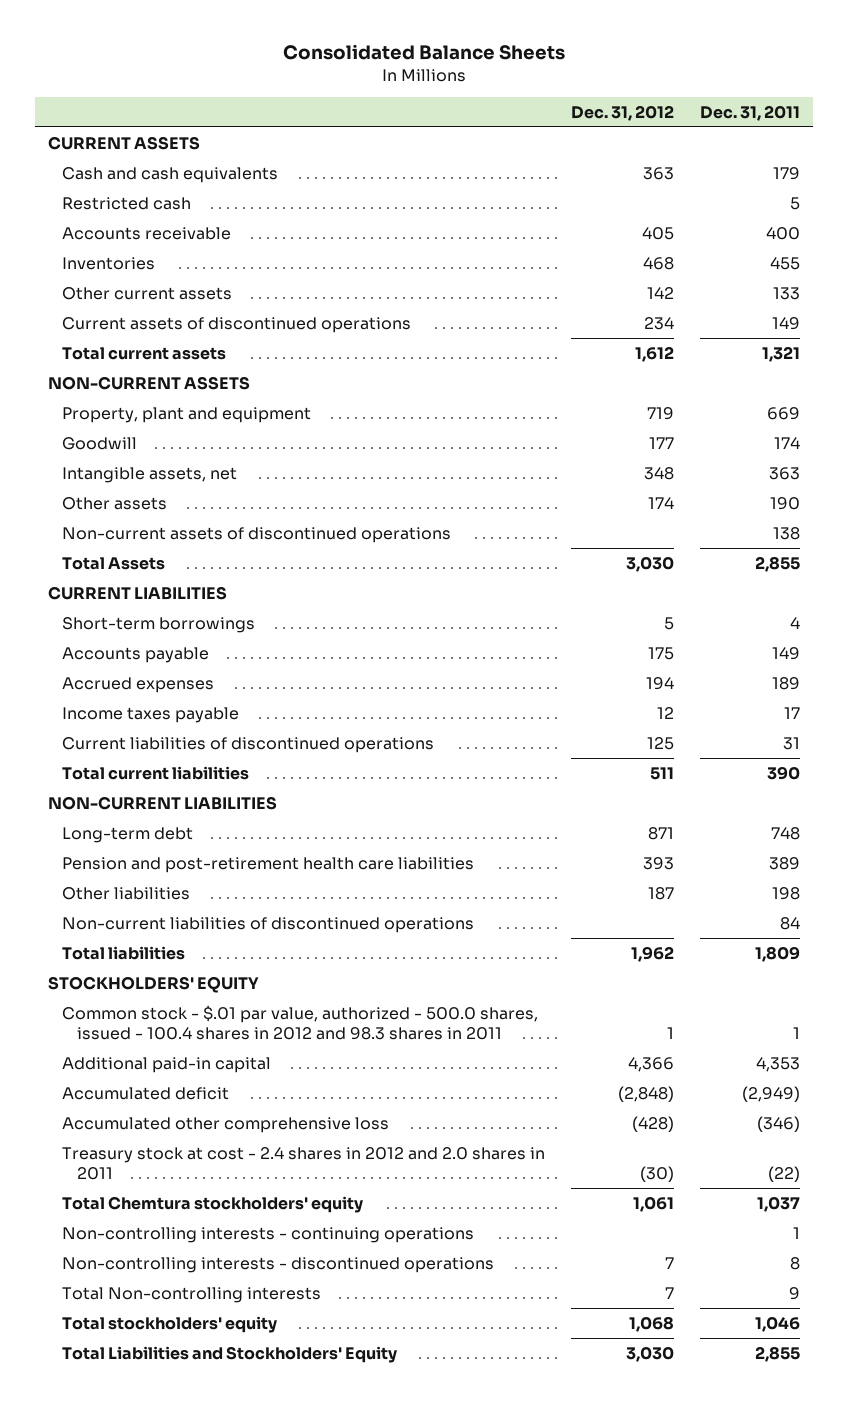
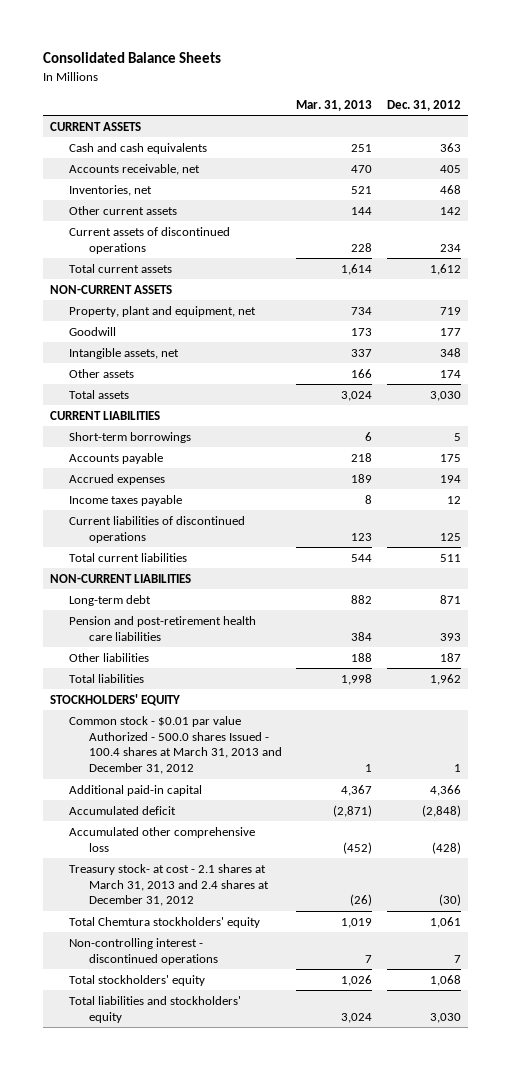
[700,104,801,121] Dec. 31, 2011 -> none
none -> [296,99,373,111] Mar. 31, 2013
[62,196,192,210] Restricted cash -> none
[62,226,232,240] Accounts receivable -> [69,163,201,175] Accounts receivable, net
[62,256,156,270] Inventories -> [69,184,153,196] Inventories, net
[62,406,312,423] Property, plant and equipment -> [69,305,257,317] Property, plant and equipment, net
[62,526,452,543] Non-current assets of discontinued operations -> none
[62,556,166,570] Total Assets -> [69,389,130,399] Total assets
[62,916,475,933] Non-current liabilities of discontinued operations -> none
[62,1004,539,1041] Common stock - $.01 par value, authorized - 500.0 shares, issued - 100.4 shares in 2012 and 98.3 shares in 2011 -> [69,715,282,775] Common stock - $0.01 par value Authorized - 500.0 shares Issued - 100.4 shares at March 31, 2013 and December 31, 2012
[62,1146,546,1181] Treasury stock at cost - 2.4 shares in 2012 and 2.0 shares in 2011 -> [69,863,269,907] Treasury stock- at cost - 2.1 shares at March 31, 2013 and 2.4 shares at December 31, 2012
[62,1226,475,1243] Non-controlling interests - continuing operations -> none
[62,1286,322,1303] Total Non-controlling interests -> none
[62,1256,495,1273] Non-controlling interests - discontinued operations -> [69,937,218,965] Non-controlling interest - discontinued operations
[62,1345,398,1363] Total Liabilities and Stockholders' Equity -> [69,995,242,1023] Total liabilities and stockholders' equity

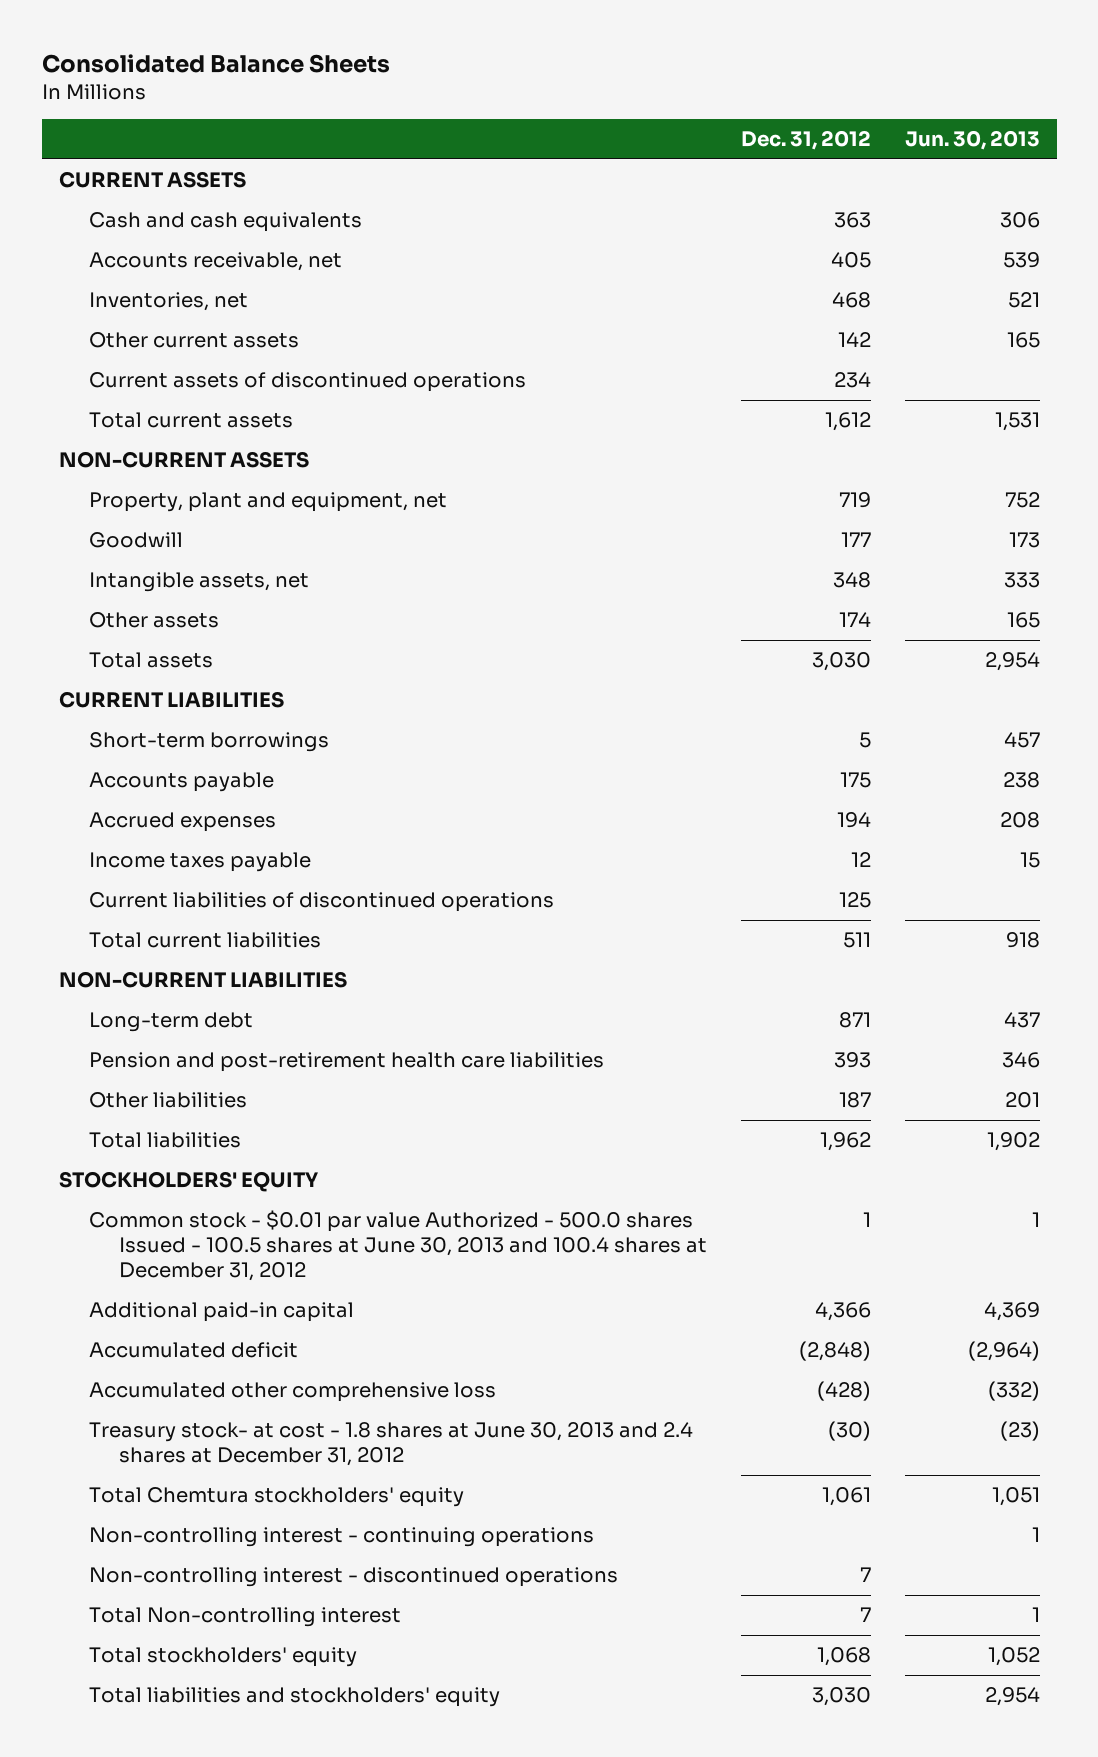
[296,99,373,111] Mar. 31, 2013 -> none
none -> [904,130,1040,151] Jun. 30, 2013
[69,715,282,775] Common stock - $0.01 par value Authorized - 500.0 shares Issued - 100.4 shares at March 31, 2013 and December 31, 2012 -> [88,1210,708,1282] Common stock - $0.01 par value Authorized - 500.0 shares Issued - 100.5 shares at June 30, 2013 and 100.4 shares at December 31, 2012
[69,863,269,907] Treasury stock- at cost - 2.1 shares at March 31, 2013 and 2.4 shares at December 31, 2012 -> [88,1422,693,1467] Treasury stock- at cost - 1.8 shares at June 30, 2013 and 2.4 shares at December 31, 2012
none -> [88,1527,594,1548] Non-controlling interest - continuing operations
none -> [88,1607,401,1628] Total Non-controlling interest

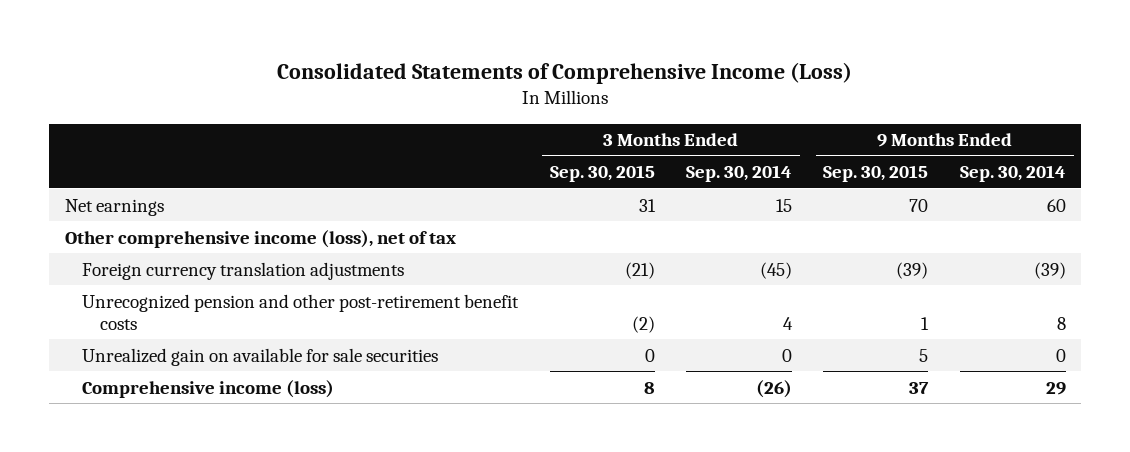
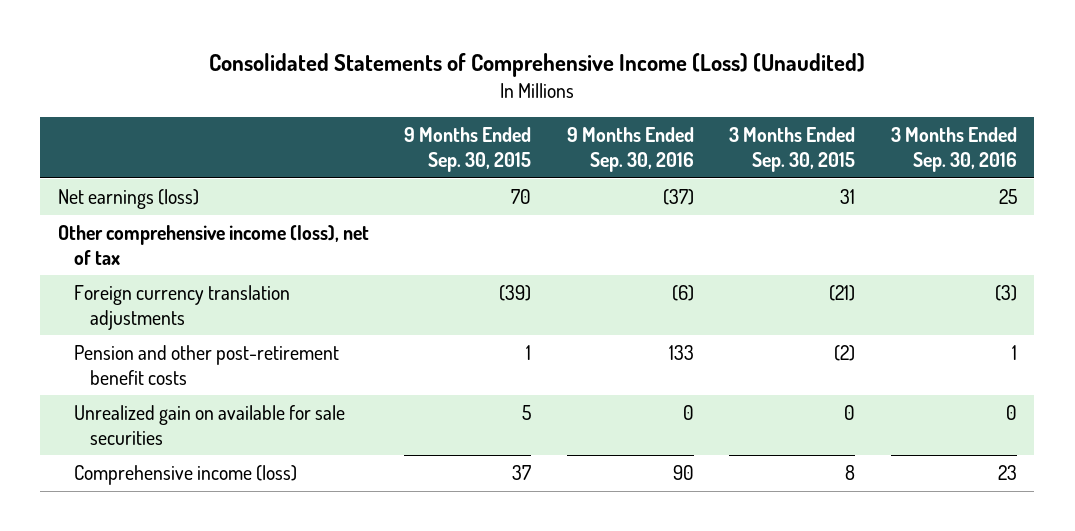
[277,61,853,84] Consolidated Statements of Comprehensive Income (Loss) -> [209,52,866,77] Consolidated Statements of Comprehensive Income (Loss) (Unaudited)
[685,165,792,183] Sep. 30, 2014 -> none
[959,165,1066,183] Sep. 30, 2014 -> none
none -> [566,127,694,172] 9 Months Ended Sep. 30, 2016
none -> [890,127,1017,172] 3 Months Ended Sep. 30, 2016
[64,198,164,216] Net earnings -> [58,189,200,210] Net earnings (loss)
[82,293,520,330] Unrecognized pension and other post-retirement benefit costs -> [74,345,340,385] Pension and other post-retirement benefit costs

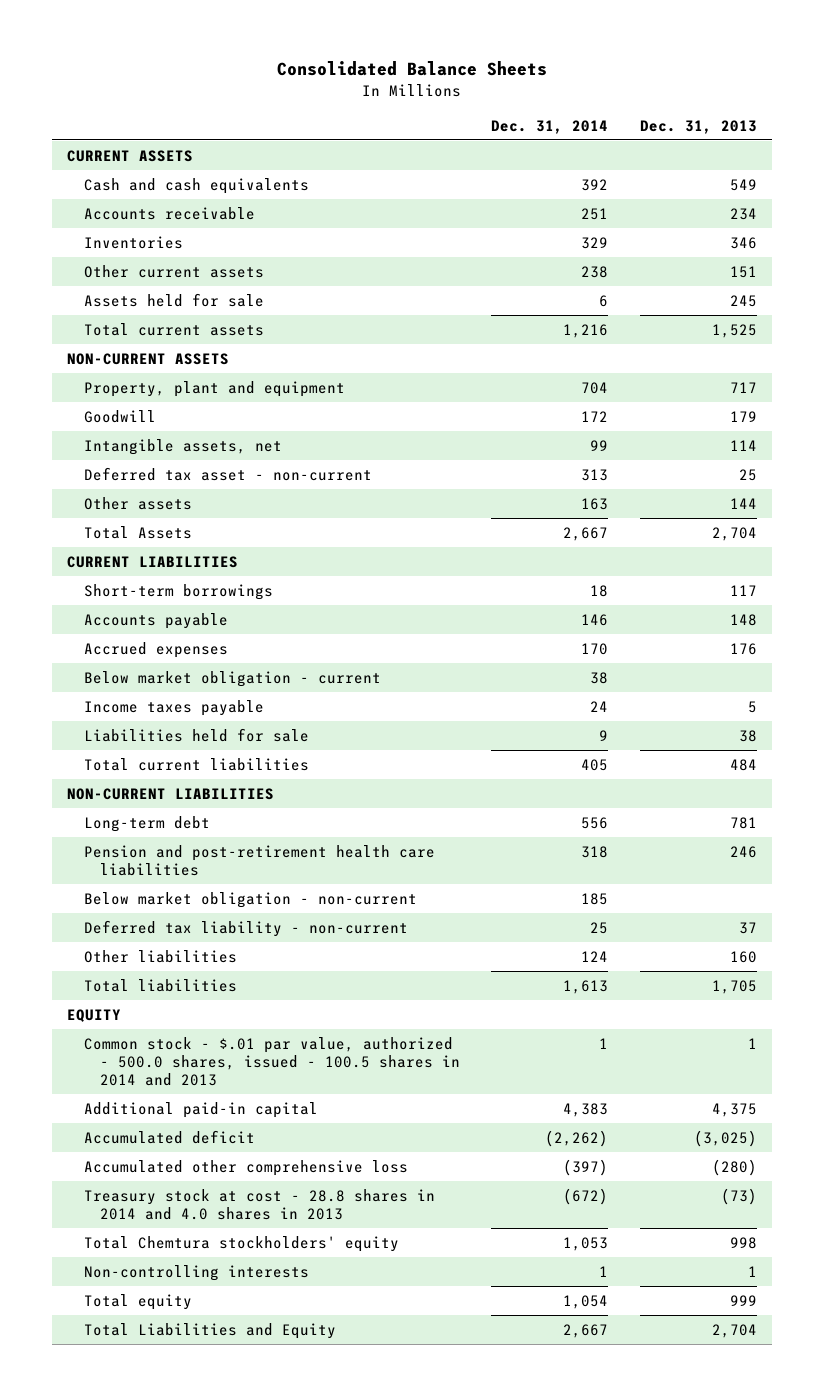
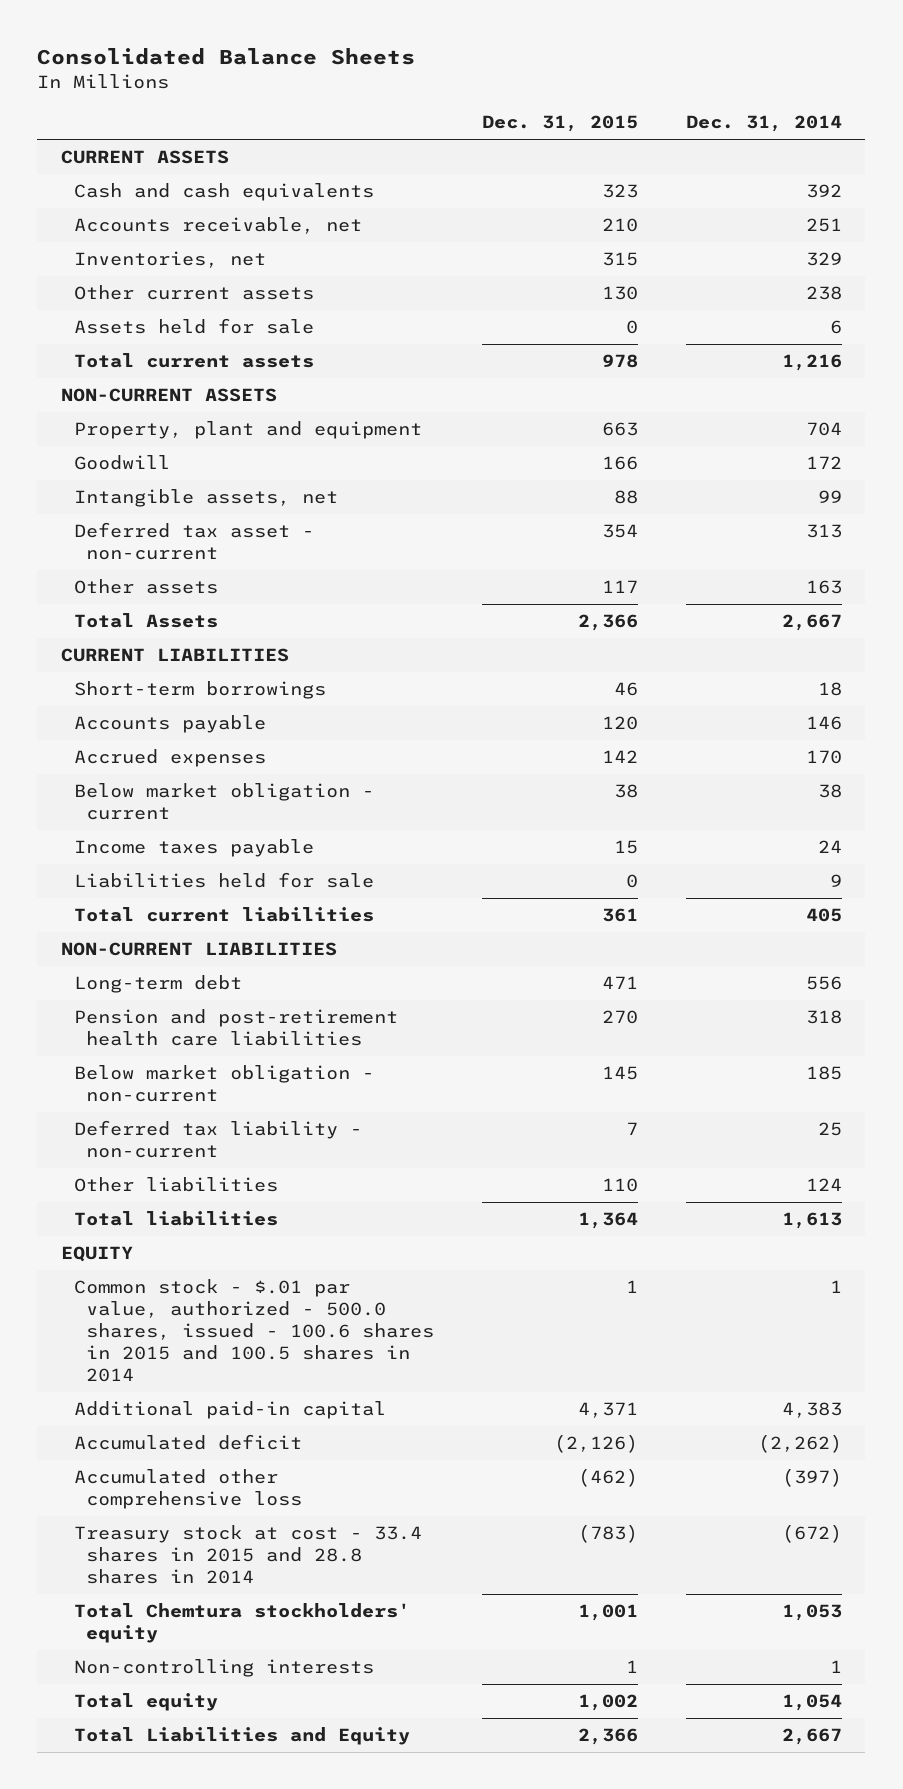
[639,119,757,134] Dec. 31, 2013 -> none
none -> [481,115,638,133] Dec. 31, 2015
[83,206,255,220] Accounts receivable -> [73,217,362,235] Accounts receivable, net
[83,235,183,249] Inventories -> [73,251,266,269] Inventories, net
[83,1036,460,1087] Common stock - $.01 par value, authorized - 500.0 shares, issued - 100.5 shares in 2014 and 2013 -> [73,1279,435,1383] Common stock - $.01 par value, authorized - 500.0 shares, issued - 100.6 shares in 2015 and 100.5 shares in 2014
[83,1188,435,1221] Treasury stock at cost - 28.8 shares in 2014 and 4.0 shares in 2013 -> [73,1525,422,1585] Treasury stock at cost - 33.4 shares in 2015 and 28.8 shares in 2014

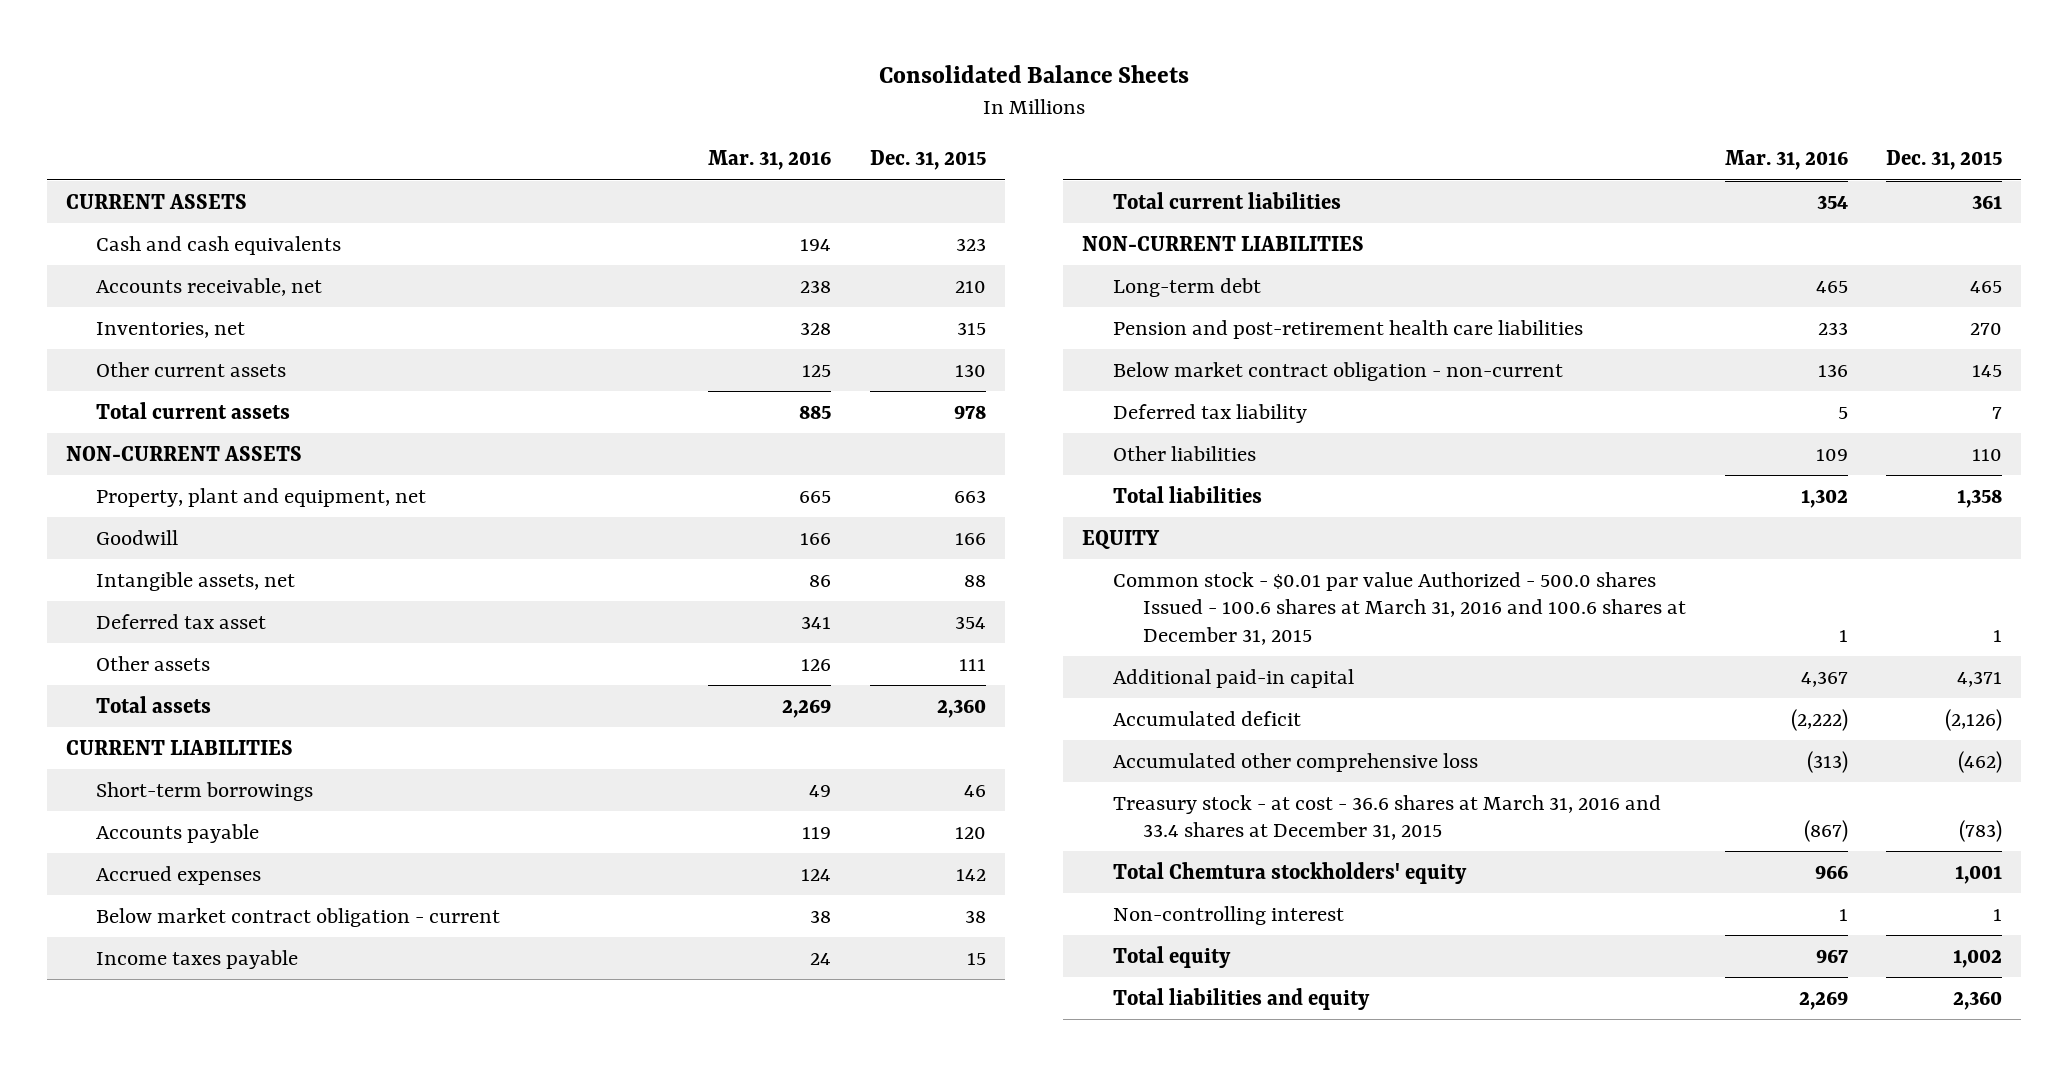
[685,115,842,133] Dec. 31, 2014 -> none
none -> [708,150,832,171] Mar. 31, 2016
[73,318,314,335] Assets held for sale -> none
[73,421,422,440] Property, plant and equipment -> [96,487,427,507] Property, plant and equipment, net
[73,522,314,561] Deferred tax asset - non-current -> [96,613,267,629] Deferred tax asset
[601,580,638,594] 117 -> [958,658,986,671] 111
[73,613,218,629] Total Assets -> [96,695,212,713] Total assets
[577,614,638,632] 2,366 -> [936,698,986,718] 2,360
[73,783,374,821] Below market obligation - current -> [96,907,501,927] Below market contract obligation - current
[73,872,374,889] Liabilities held for sale -> none
[601,976,638,990] 471 -> [1970,280,2003,293] 465
[73,1065,374,1103] Below market obligation - non-current -> [1112,361,1563,381] Below market contract obligation - non-current
[73,1120,362,1159] Deferred tax liability - non-current -> [1112,403,1307,423] Deferred tax liability
[577,1212,638,1230] 1,364 -> [1957,488,2003,508] 1,358
[73,1279,435,1383] Common stock - $.01 par value, authorized - 500.0 shares, issued - 100.6 shares in 2015 and 100.5 shares in 2014 -> [1112,571,1687,645] Common stock - $0.01 par value Authorized - 500.0 shares Issued - 100.6 shares at March 31, 2016 and 100.6 shares at December 31, 2015
[73,1525,422,1585] Treasury stock at cost - 33.4 shares in 2015 and 28.8 shares in 2014 -> [1112,794,1661,841] Treasury stock - at cost - 36.6 shares at March 31, 2016 and 33.4 shares at December 31, 2015
[73,1659,374,1678] Non-controlling interests -> [1112,905,1344,925] Non-controlling interest
[73,1727,410,1746] Total Liabilities and Equity -> [1112,987,1370,1010] Total liabilities and equity
[577,1728,638,1746] 2,366 -> [1953,990,2003,1010] 2,360

